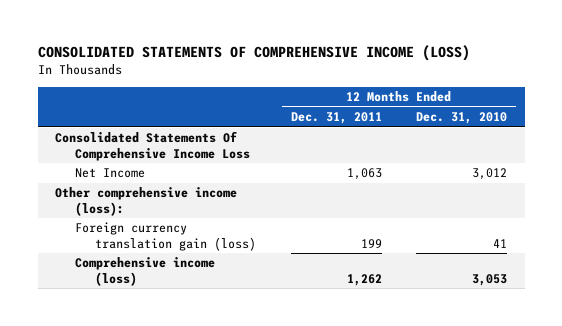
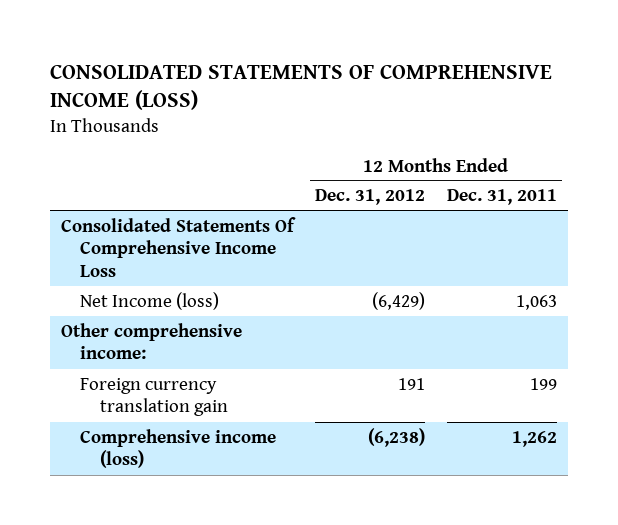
[416,112,508,125] Dec. 31, 2010 -> none
none -> [315,189,426,206] Dec. 31, 2012
[74,168,145,179] Net Income -> [80,291,220,310] Net Income (loss)
[54,187,237,216] Other comprehensive income (loss): -> [60,322,242,360] Other comprehensive income:
[74,222,256,251] Foreign currency translation gain (loss) -> [80,377,228,417] Foreign currency translation gain

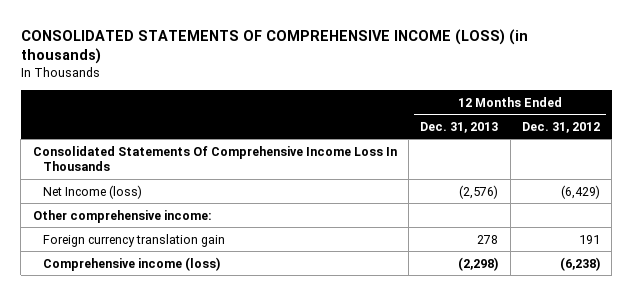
[49,63,552,111] CONSOLIDATED STATEMENTS OF COMPREHENSIVE INCOME (LOSS) -> [20,28,528,65] CONSOLIDATED STATEMENTS OF COMPREHENSIVE INCOME (LOSS) (in thousands)
[446,189,557,206] Dec. 31, 2011 -> none
none -> [420,121,499,133] Dec. 31, 2013
[60,216,296,278] Consolidated Statements Of Comprehensive Income Loss -> [32,145,397,172] Consolidated Statements Of Comprehensive Income Loss In Thousands

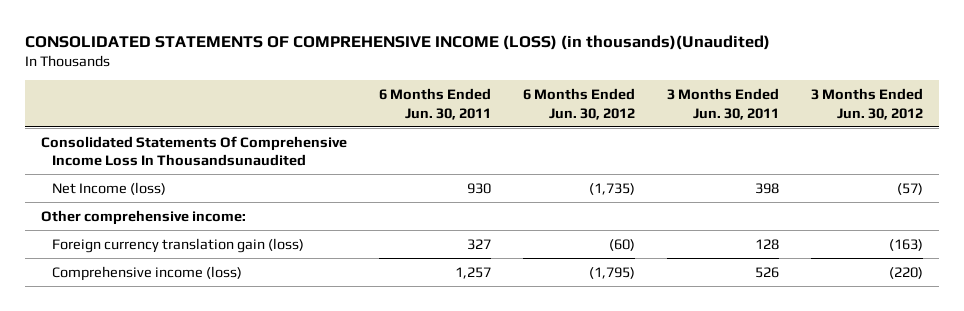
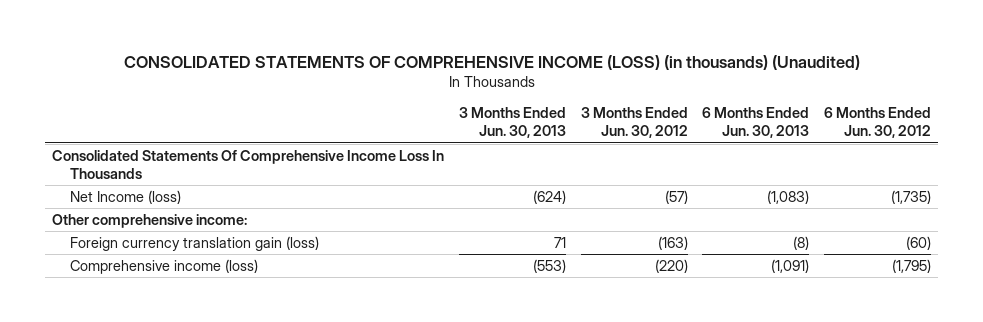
[24,34,770,50] CONSOLIDATED STATEMENTS OF COMPREHENSIVE INCOME (LOSS) (in thousands)(Unaudited) -> [123,54,860,70] CONSOLIDATED STATEMENTS OF COMPREHENSIVE INCOME (LOSS) (in thousands) (Unaudited)
[378,88,491,120] 6 Months Ended Jun. 30, 2011 -> none
[667,88,780,120] 3 Months Ended Jun. 30, 2011 -> none
none -> [458,107,566,139] 3 Months Ended Jun. 30, 2013
none -> [702,107,810,139] 6 Months Ended Jun. 30, 2013
[40,135,347,167] Consolidated Statements Of Comprehensive Income Loss In Thousandsunaudited -> [52,149,445,179] Consolidated Statements Of Comprehensive Income Loss In Thousands

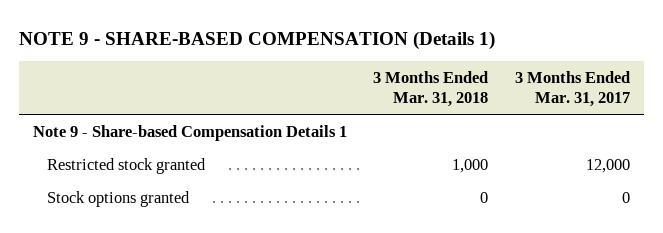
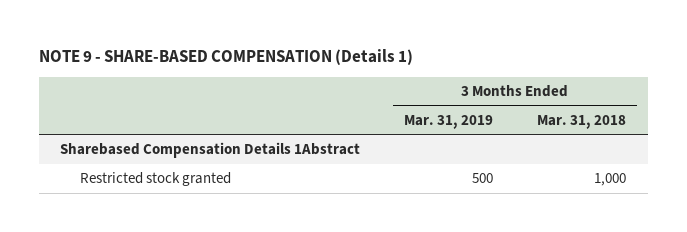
[515,70,631,108] 3 Months Ended Mar. 31, 2017 -> none
none -> [404,114,494,129] Mar. 31, 2019
[32,124,347,141] Note 9 - Share-based Compensation Details 1 -> [60,142,361,159] Sharebased Compensation Details 1Abstract
[47,190,191,207] Stock options granted -> none

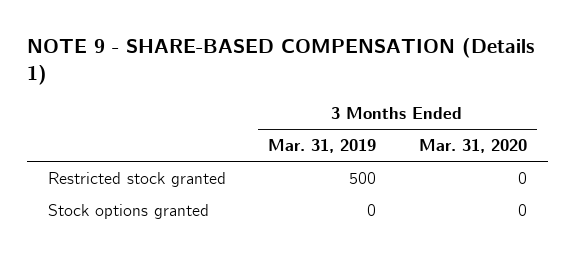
[537,114,627,129] Mar. 31, 2018 -> none
none -> [418,139,527,154] Mar. 31, 2020
[60,142,361,159] Sharebased Compensation Details 1Abstract -> none
none -> [47,203,209,219] Stock options granted

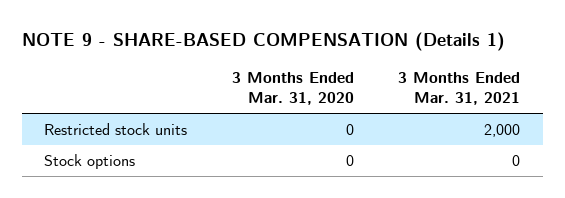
[268,139,377,154] Mar. 31, 2019 -> none
none -> [398,72,521,105] 3 Months Ended Mar. 31, 2021
[47,171,226,187] Restricted stock granted -> [44,123,188,136] Restricted stock units
[47,203,209,219] Stock options granted -> [44,154,136,170] Stock options

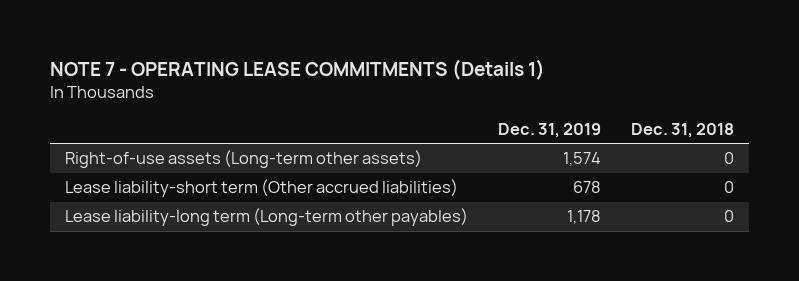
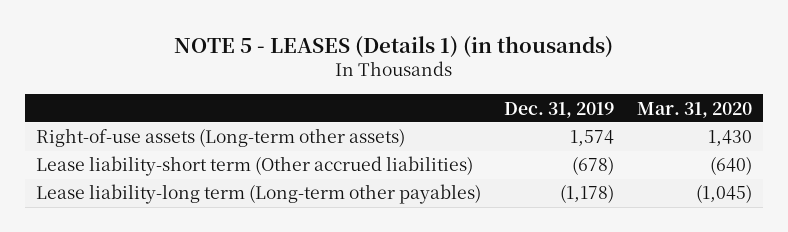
[49,58,545,80] NOTE 7 - OPERATING LEASE COMMITMENTS (Details 1) -> [174,35,614,58] NOTE 5 - LEASES (Details 1) (in thousands)
[631,123,735,139] Dec. 31, 2018 -> none
none -> [636,101,752,118] Mar. 31, 2020
[573,181,602,194] 678 -> [572,156,615,176] (678)
[567,210,602,225] 1,178 -> [560,184,615,204] (1,178)

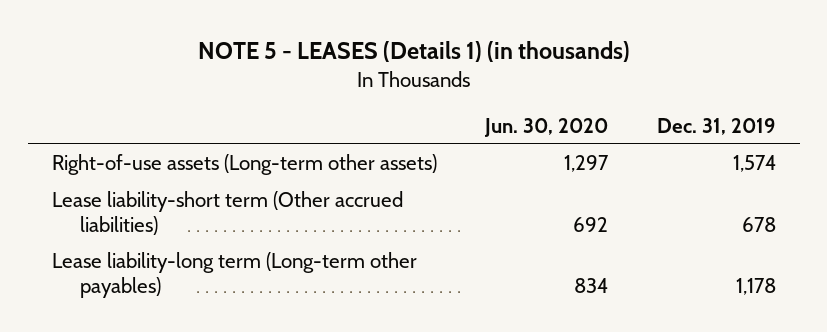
[636,101,752,118] Mar. 31, 2020 -> none
none -> [484,117,609,137] Jun. 30, 2020
[572,156,615,176] (678) -> [741,216,776,232] 678
[560,184,615,204] (1,178) -> [735,277,776,295] 1,178

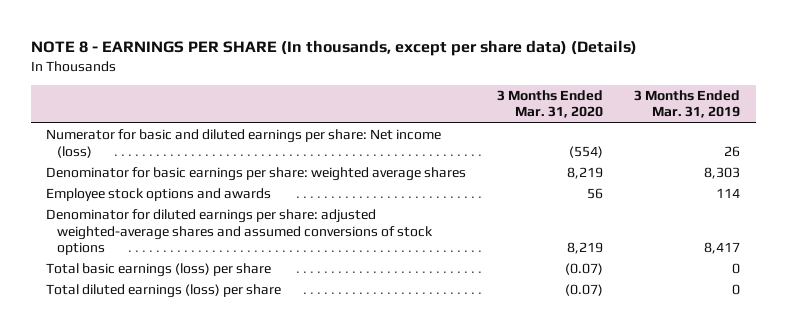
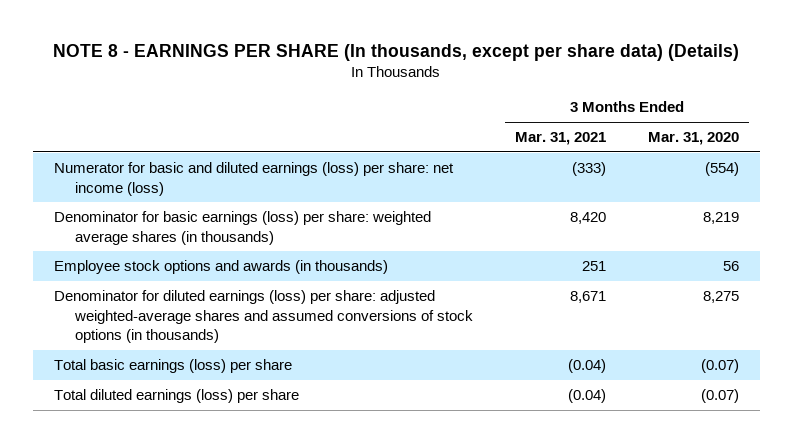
[634,89,741,119] 3 Months Ended Mar. 31, 2019 -> none
none -> [514,132,606,146] Mar. 31, 2021
[46,129,442,158] Numerator for basic and diluted earnings per share: Net income (loss) -> [54,162,455,196] Numerator for basic and diluted earnings (loss) per share: net income (loss)
[46,167,467,182] Denominator for basic earnings per share: weighted average shares -> [54,211,432,245] Denominator for basic earnings (loss) per share: weighted average shares (in thousands)
[46,188,272,202] Employee stock options and awards -> [54,260,389,275] Employee stock options and awards (in thousands)
[46,209,434,256] Denominator for diluted earnings per share: adjusted weighted-average shares and assumed conversions of stock options -> [54,290,474,344] Denominator for diluted earnings (loss) per share: adjusted weighted-average shares and assumed conversions of stock options (in thousands)
[567,242,604,255] 8,219 -> [702,291,739,304] 8,275

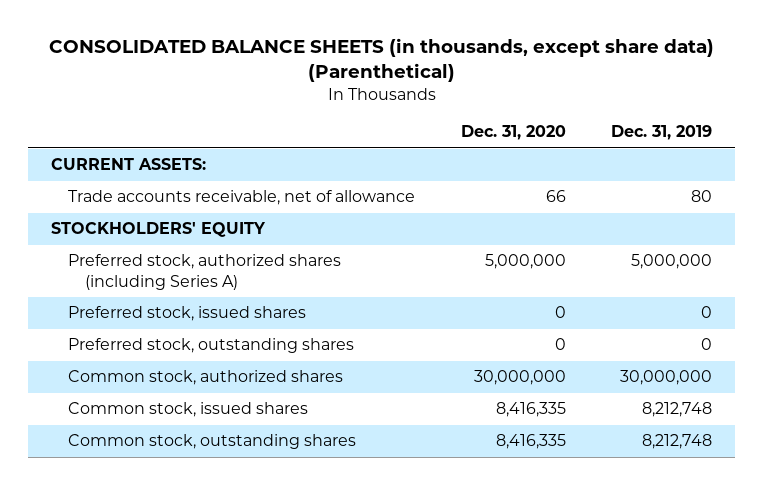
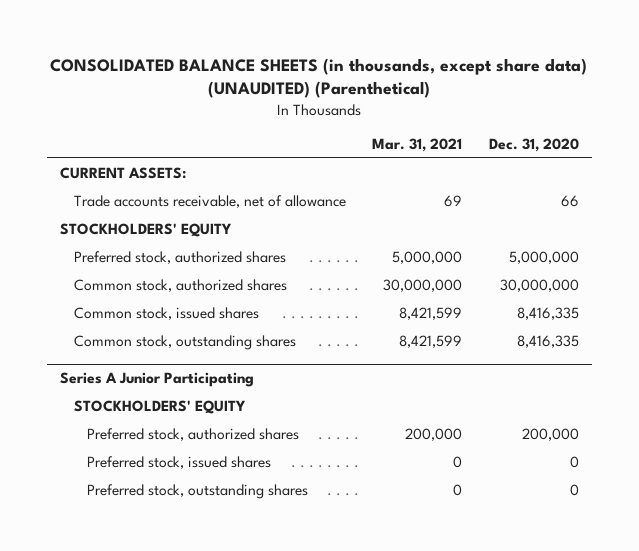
[48,38,714,83] CONSOLIDATED BALANCE SHEETS (in thousands, except share data) (Parenthetical) -> [50,57,588,99] CONSOLIDATED BALANCE SHEETS (in thousands, except share data) (UNAUDITED) (Parenthetical)
[611,125,713,141] Dec. 31, 2019 -> none
none -> [372,138,463,153] Mar. 31, 2021
[68,306,307,322] Preferred stock, issued shares -> none
[68,338,355,354] Preferred stock, outstanding shares -> none
[68,254,342,290] Preferred stock, authorized shares (including Series A) -> [73,250,286,264] Preferred stock, authorized shares
none -> [60,372,255,388] Series A Junior Participating
none -> [73,399,246,414] STOCKHOLDERS' EQUITY
none -> [87,427,300,441] Preferred stock, authorized shares
none -> [87,455,272,469] Preferred stock, issued shares
none -> [87,483,309,499] Preferred stock, outstanding shares

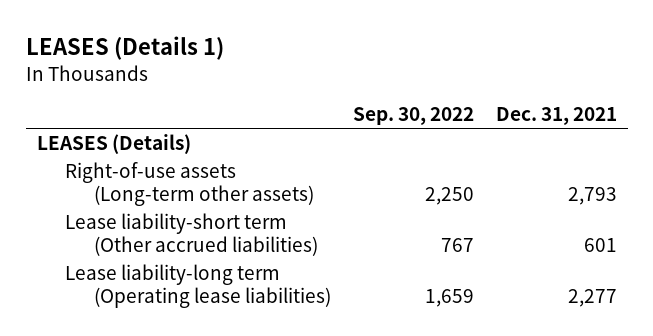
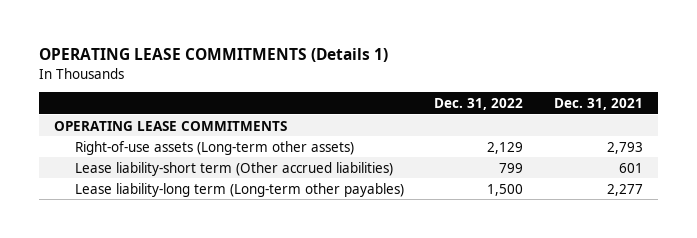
[25,36,224,61] LEASES (Details 1) -> [39,48,389,63] OPERATING LEASE COMMITMENTS (Details 1)
[352,107,474,126] Sep. 30, 2022 -> none
none -> [434,97,524,110] Dec. 31, 2022
[36,134,191,155] LEASES (Details) -> none
none -> [54,120,288,131] OPERATING LEASE COMMITMENTS
[65,264,331,309] Lease liability-long term (Operating lease liabilities) -> [75,182,405,197] Lease liability-long term (Long-term other payables)

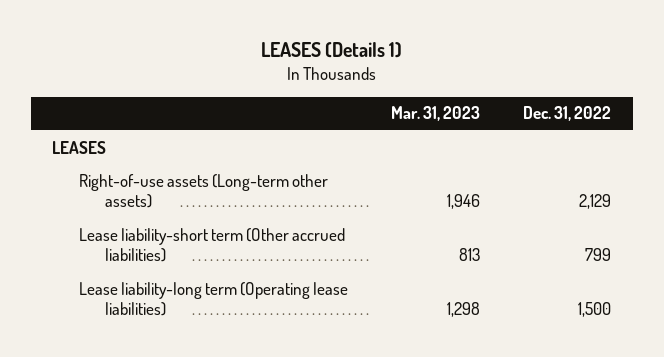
[39,48,389,63] OPERATING LEASE COMMITMENTS (Details 1) -> [260,42,402,59] LEASES (Details 1)
[553,97,643,110] Dec. 31, 2021 -> none
none -> [391,106,481,122] Mar. 31, 2023
[54,120,288,131] OPERATING LEASE COMMITMENTS -> [52,140,107,154] LEASES
[75,182,405,197] Lease liability-long term (Long-term other payables) -> [78,281,348,317] Lease liability-long term (Operating lease liabilities)

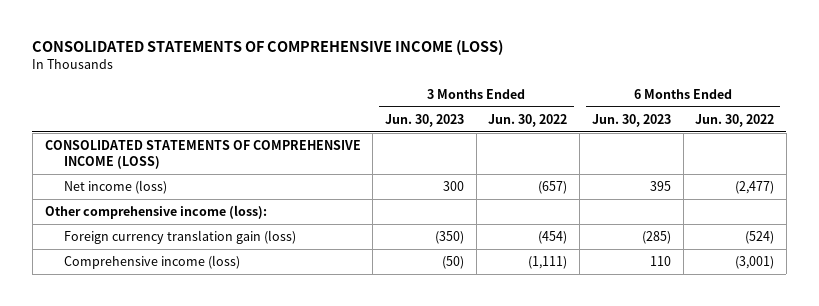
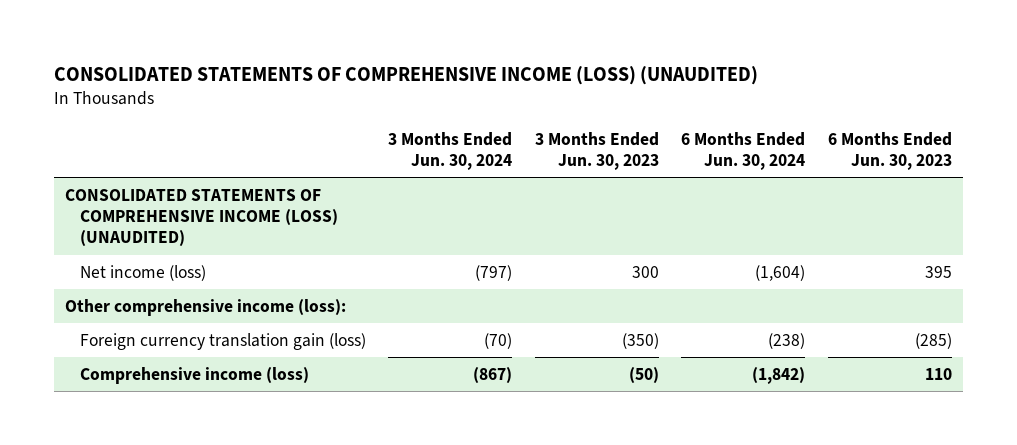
[32,39,504,55] CONSOLIDATED STATEMENTS OF COMPREHENSIVE INCOME (LOSS) -> [53,65,758,85] CONSOLIDATED STATEMENTS OF COMPREHENSIVE INCOME (LOSS) (UNAUDITED)
[488,113,568,127] Jun. 30, 2022 -> none
[695,113,775,127] Jun. 30, 2022 -> none
none -> [388,131,513,171] 3 Months Ended Jun. 30, 2024
none -> [681,131,806,171] 6 Months Ended Jun. 30, 2024
[44,140,361,169] CONSOLIDATED STATEMENTS OF COMPREHENSIVE INCOME (LOSS) -> [65,188,338,247] CONSOLIDATED STATEMENTS OF COMPREHENSIVE INCOME (LOSS) (UNAUDITED)

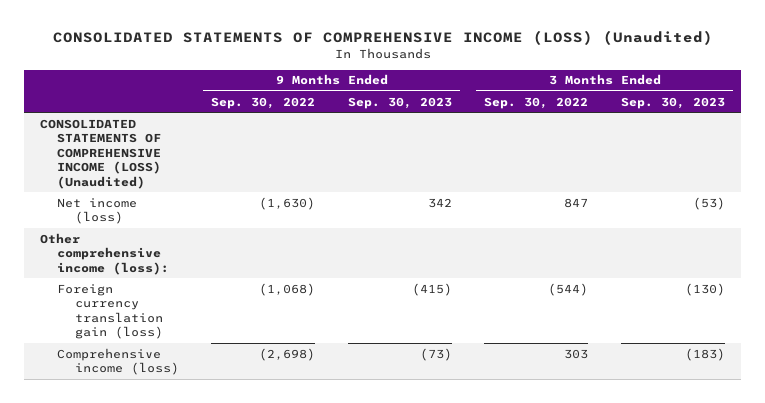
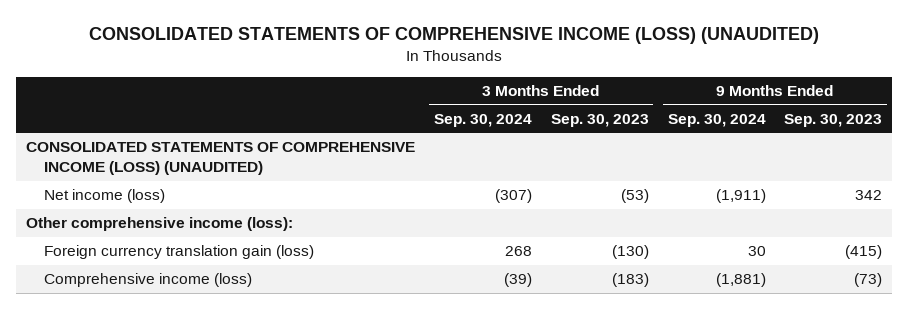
[52,30,713,46] CONSOLIDATED STATEMENTS OF COMPREHENSIVE INCOME (LOSS) (Unaudited) -> [89,27,820,45] CONSOLIDATED STATEMENTS OF COMPREHENSIVE INCOME (LOSS) (UNAUDITED)
[211,96,316,109] Sep. 30, 2022 -> none
[484,96,589,109] Sep. 30, 2022 -> none
none -> [433,113,532,127] Sep. 30, 2024
none -> [667,113,766,127] Sep. 30, 2024
[40,118,162,189] CONSOLIDATED STATEMENTS OF COMPREHENSIVE INCOME (LOSS) (Unaudited) -> [25,142,415,175] CONSOLIDATED STATEMENTS OF COMPREHENSIVE INCOME (LOSS) (UNAUDITED)

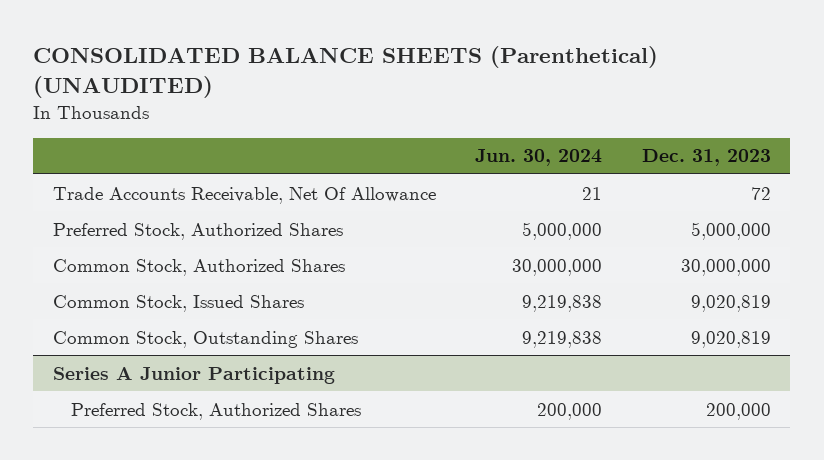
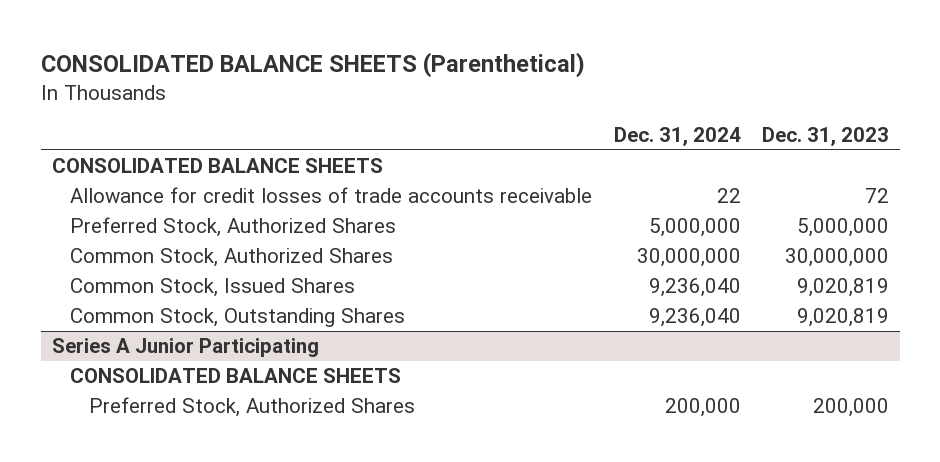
[33,45,659,98] CONSOLIDATED BALANCE SHEETS (Parenthetical) (UNAUDITED) -> [40,52,585,79] CONSOLIDATED BALANCE SHEETS (Parenthetical)
[475,149,603,167] Jun. 30, 2024 -> none
none -> [613,127,741,147] Dec. 31, 2024
none -> [51,158,383,174] CONSOLIDATED BALANCE SHEETS
[52,186,436,204] Trade Accounts Receivable, Net Of Allowance -> [70,187,593,204] Allowance for credit losses of trade accounts receivable
none -> [70,368,402,384] CONSOLIDATED BALANCE SHEETS

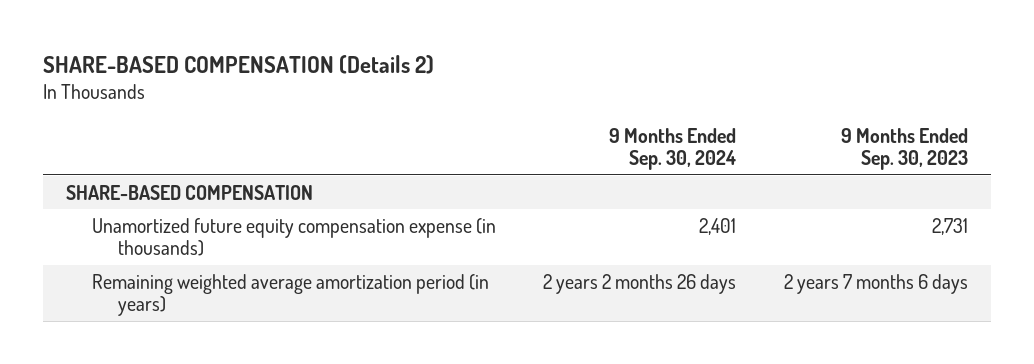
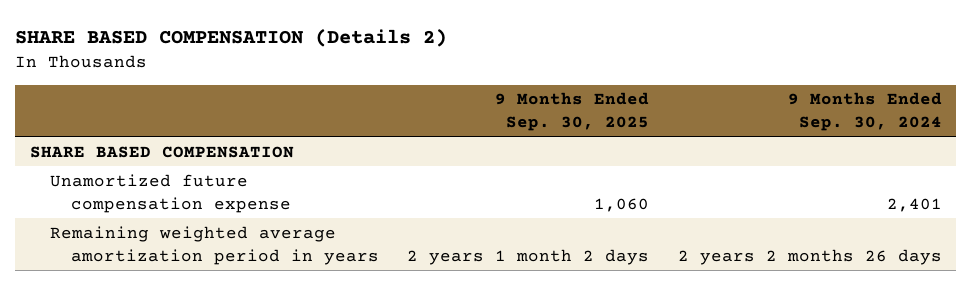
[42,54,434,74] SHARE-BASED COMPENSATION (Details 2) -> [15,28,448,47] SHARE BASED COMPENSATION (Details 2)
[840,127,968,171] 9 Months Ended Sep. 30, 2023 -> none
none -> [495,92,650,132] 9 Months Ended Sep. 30, 2025
[66,184,314,200] SHARE-BASED COMPENSATION -> [29,145,294,158] SHARE BASED COMPENSATION
[92,217,497,257] Unamortized future equity compensation expense (in thousands) -> [50,173,291,213] Unamortized future compensation expense
[92,273,490,317] Remaining weighted average amortization period (in years) -> [50,225,379,265] Remaining weighted average amortization period in years

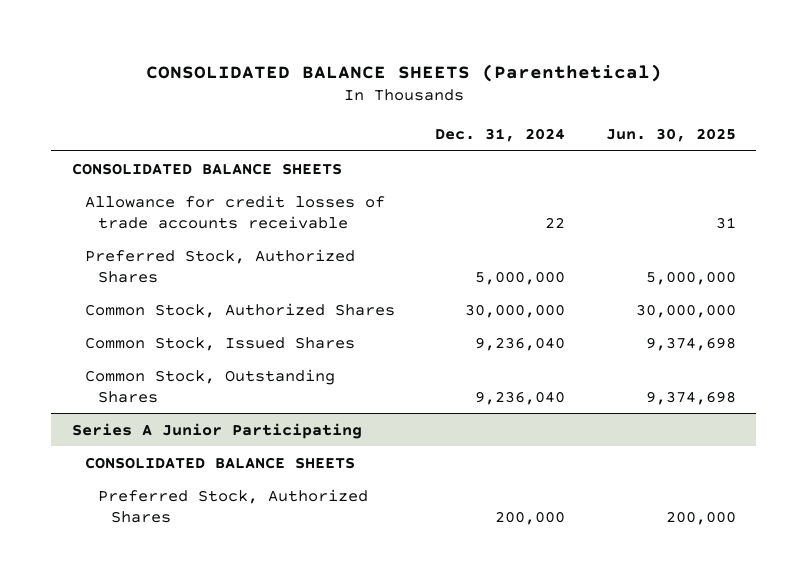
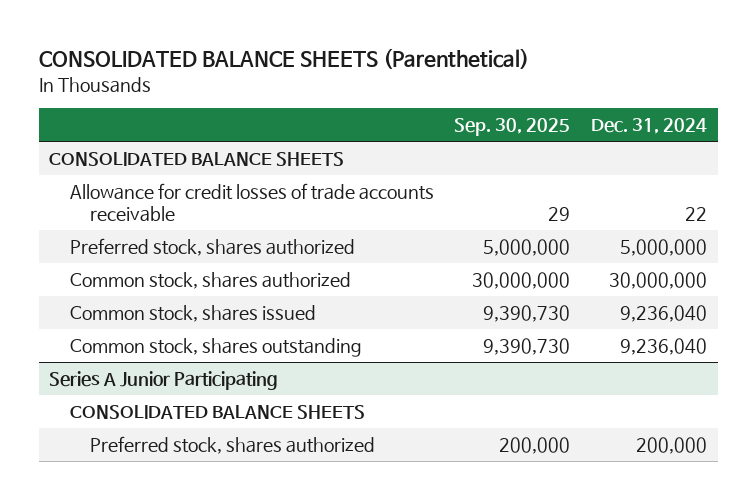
[605,127,736,142] Jun. 30, 2025 -> none
none -> [454,118,571,137] Sep. 30, 2025
[84,248,355,283] Preferred Stock, Authorized Shares -> [69,237,355,256] Preferred stock, shares authorized
[84,302,395,318] Common Stock, Authorized Shares -> [69,271,351,289] Common stock, shares authorized
[84,336,355,351] Common Stock, Issued Shares -> [69,304,316,322] Common stock, shares issued
[84,368,335,403] Common Stock, Outstanding Shares -> [69,337,362,357] Common stock, shares outstanding
[97,488,368,523] Preferred Stock, Authorized Shares -> [90,435,376,454] Preferred stock, shares authorized

